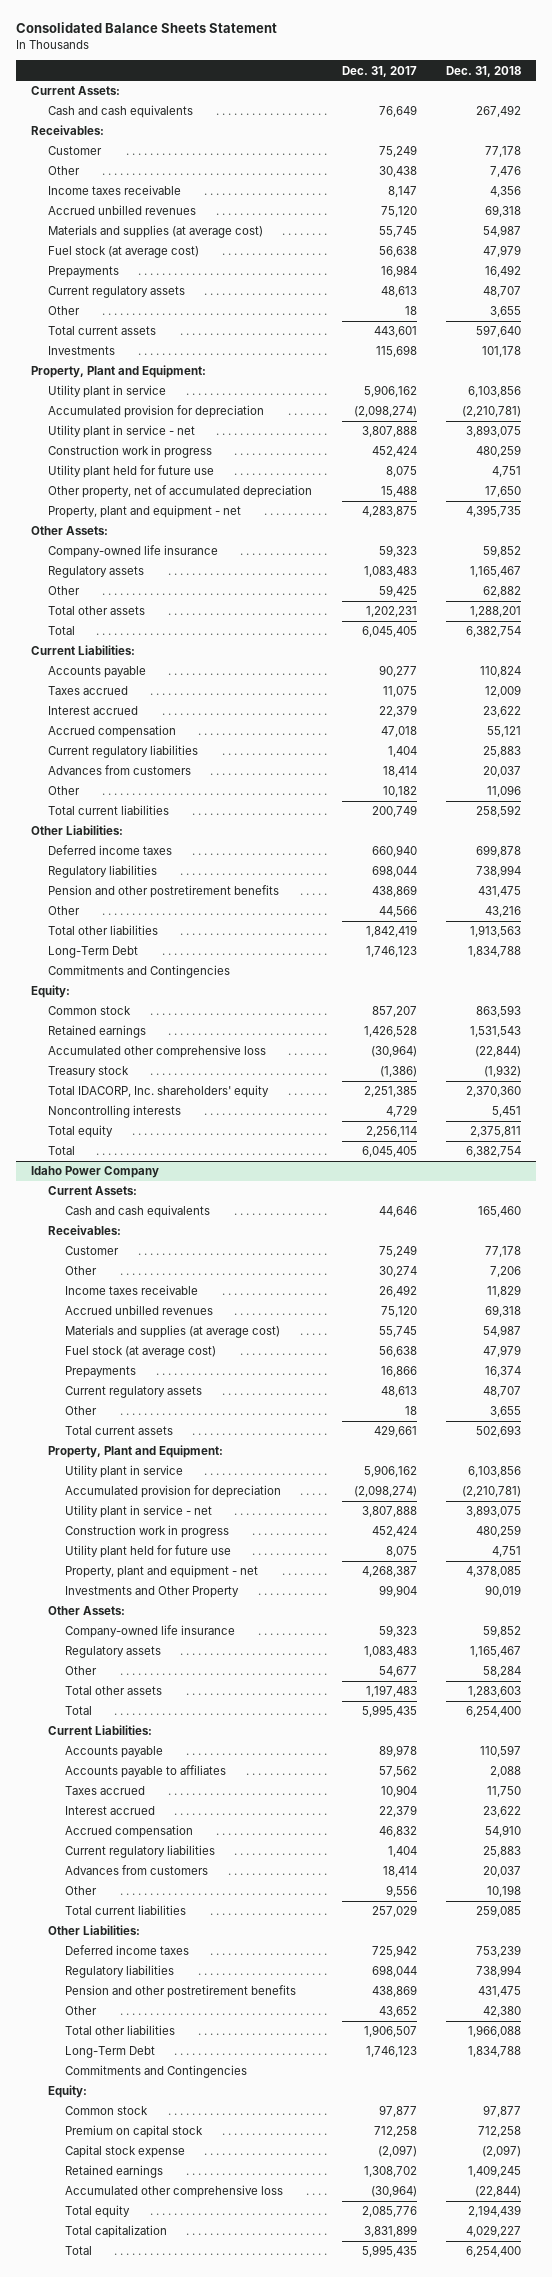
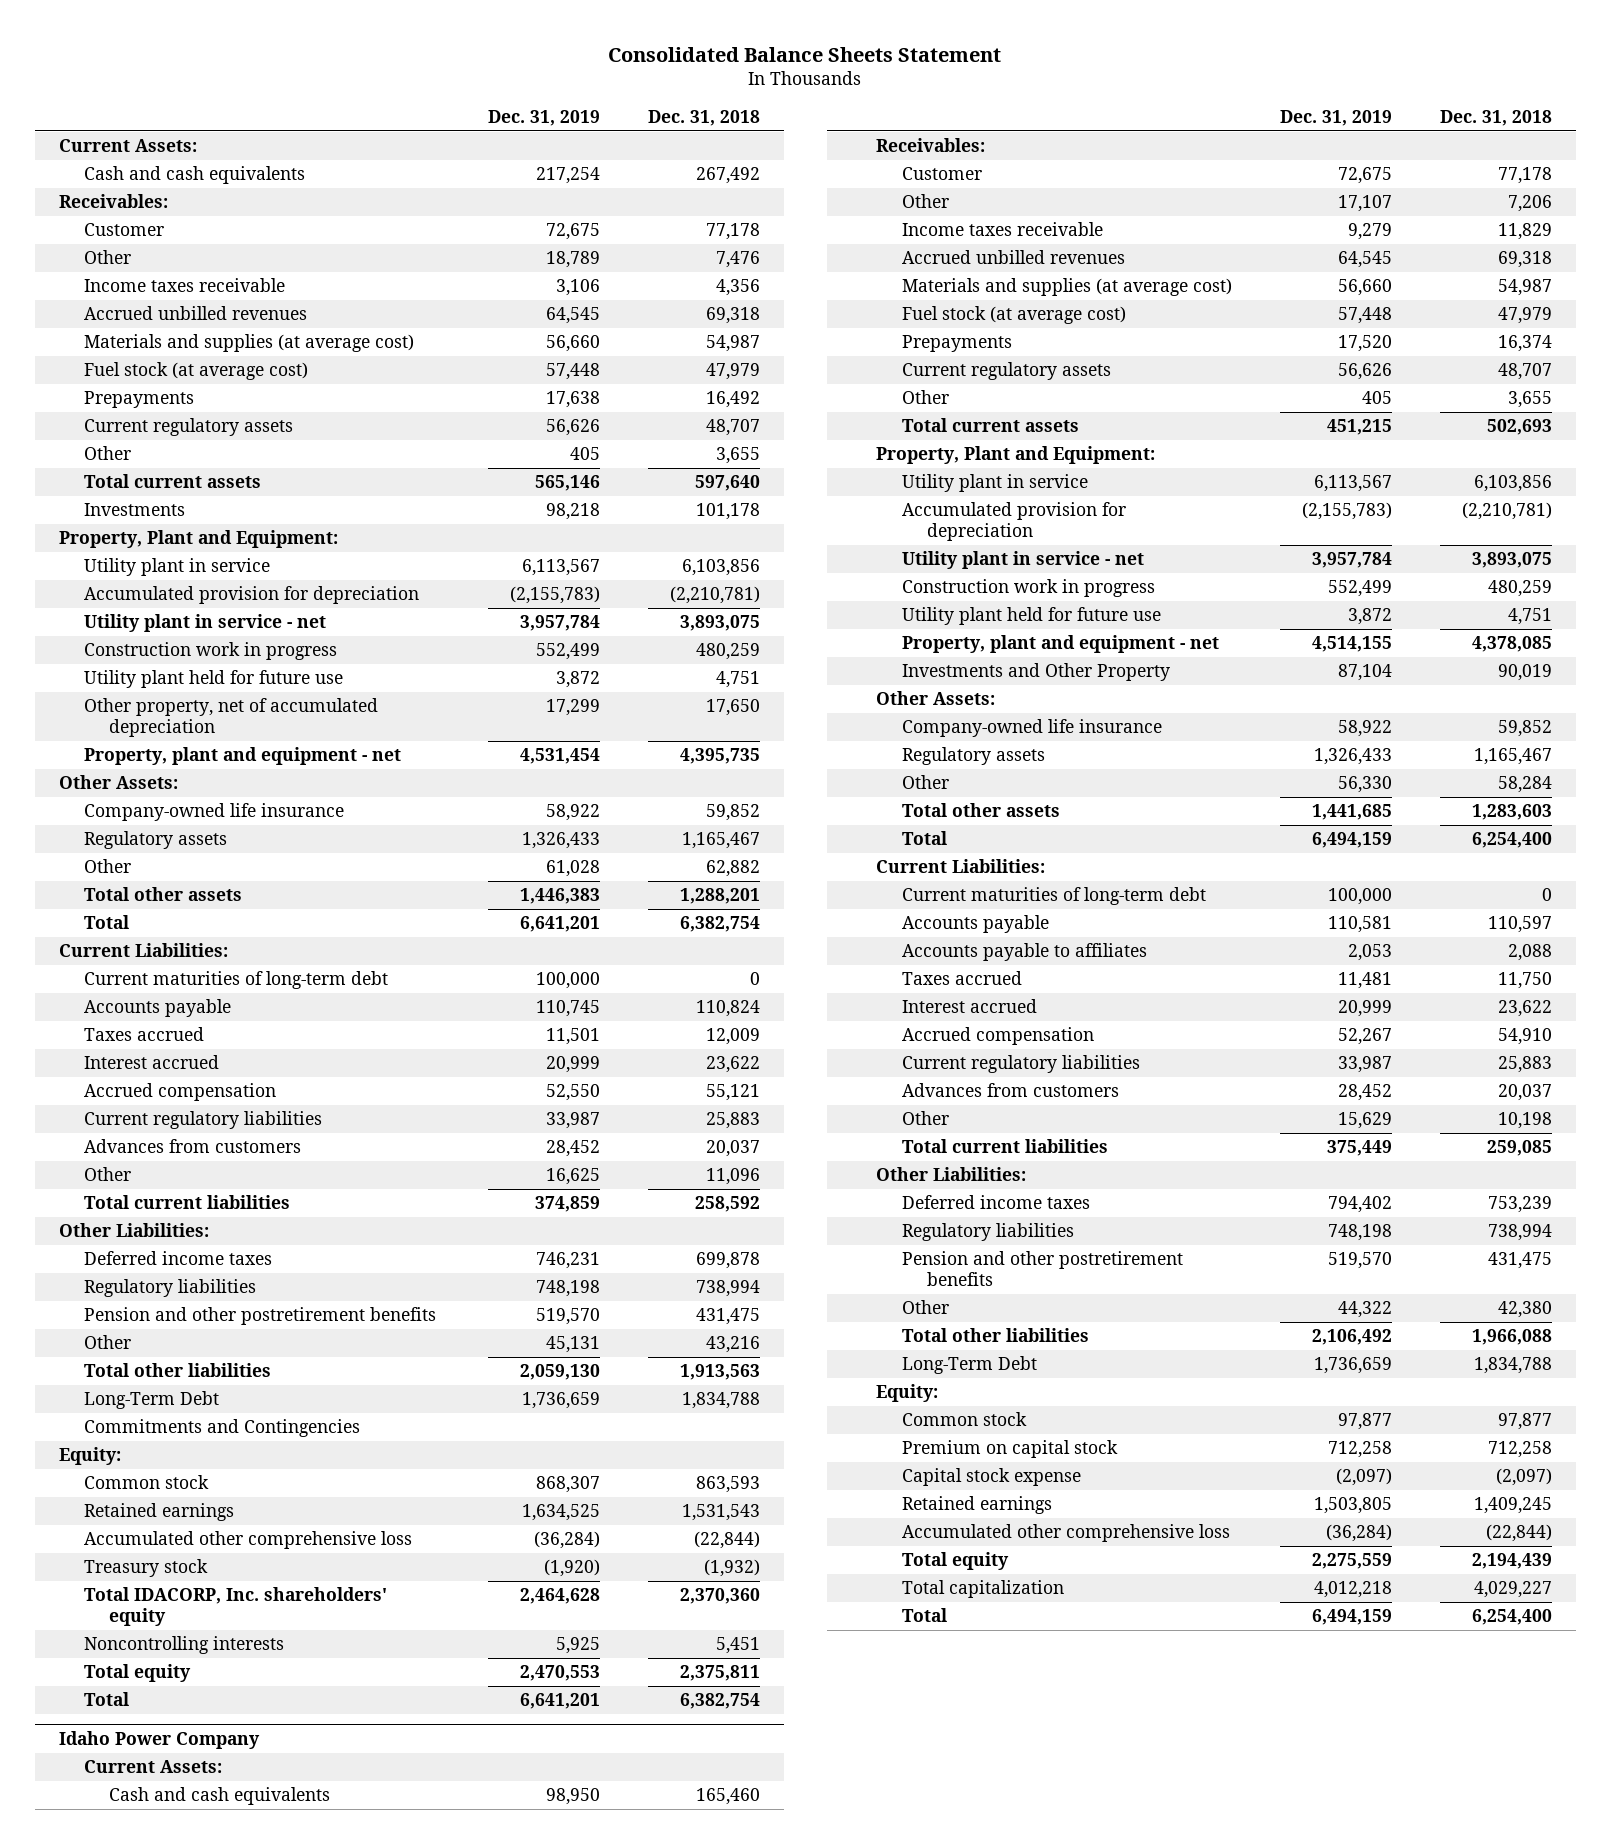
[341,65,417,77] Dec. 31, 2017 -> none
none -> [487,109,600,126] Dec. 31, 2019
none -> [84,971,389,990] Current maturities of long-term debt
none -> [901,887,1206,906] Current maturities of long-term debt
[65,2065,248,2079] Commitments and Contingencies -> none

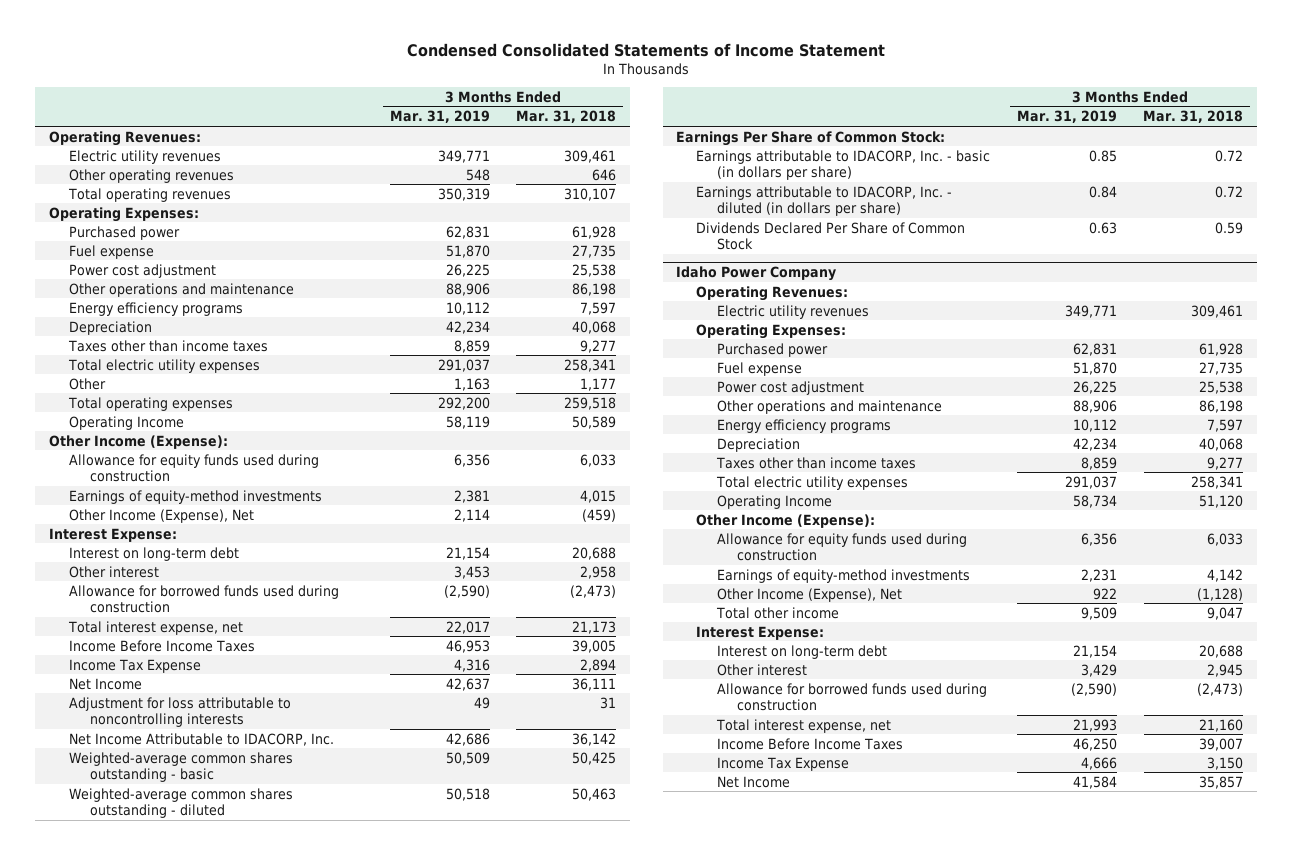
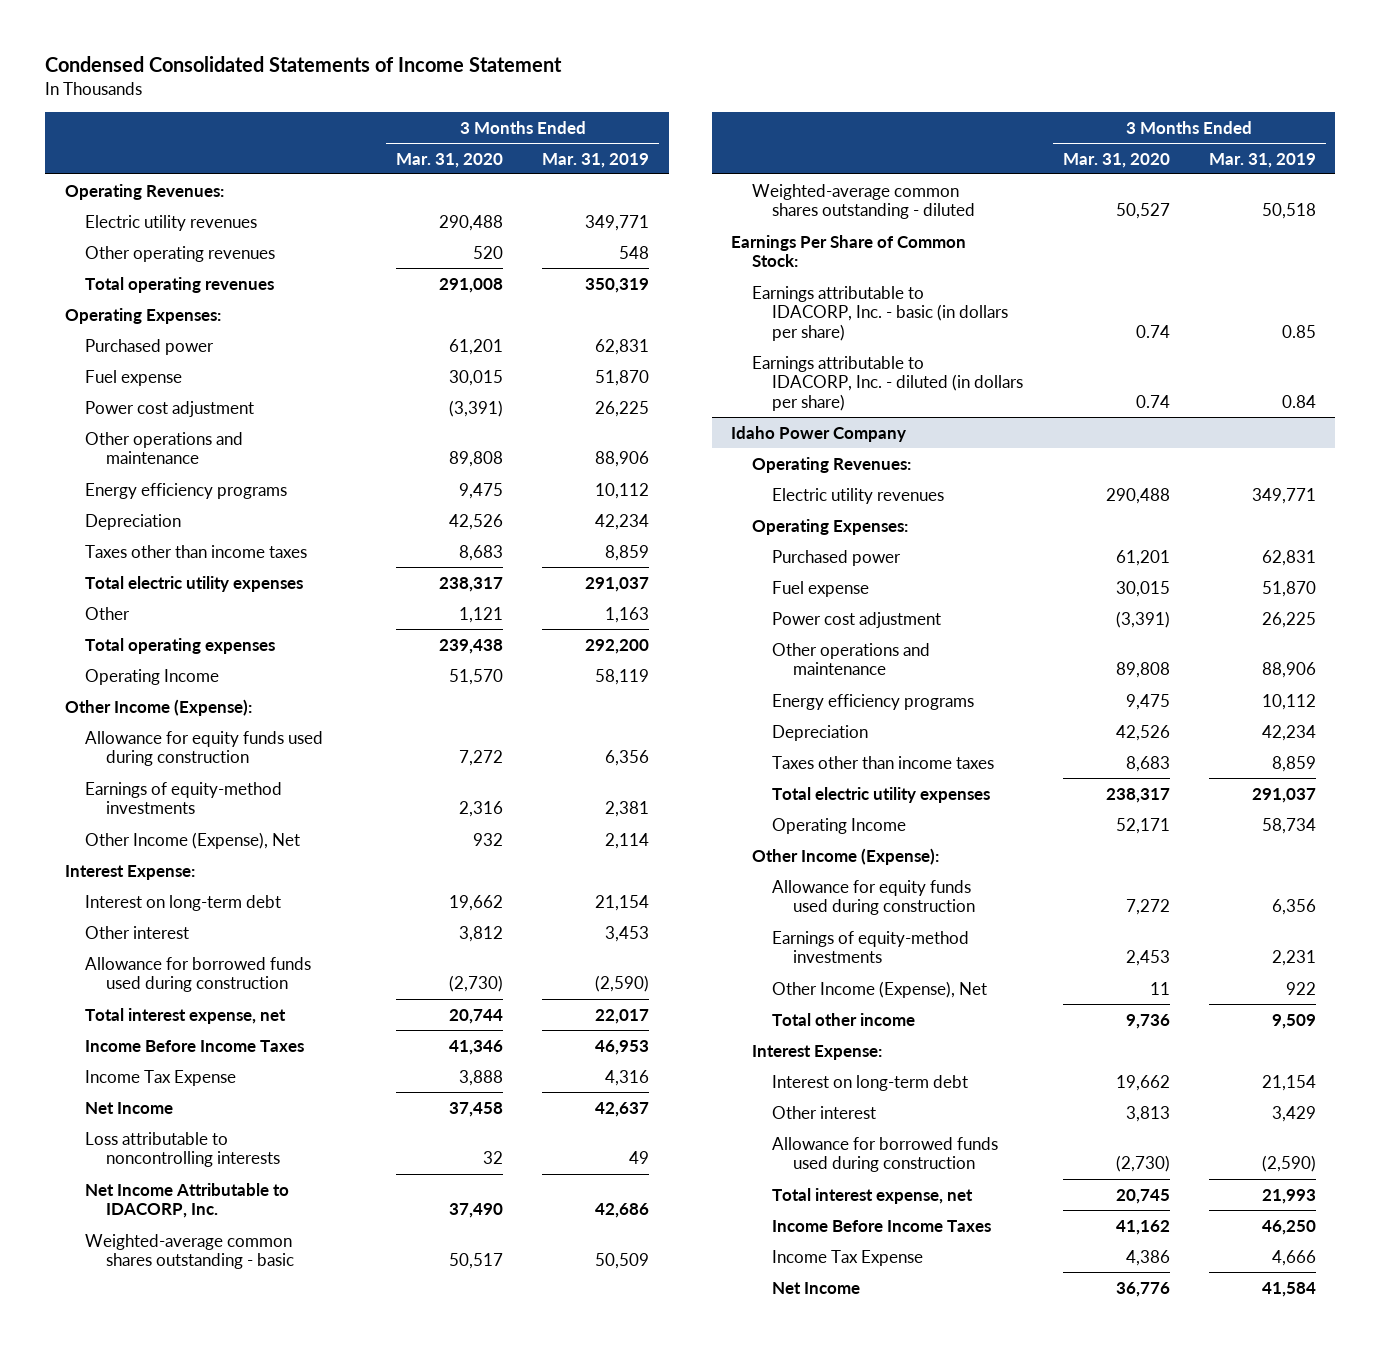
[516,110,617,124] Mar. 31, 2018 -> none
none -> [396,152,504,168] Mar. 31, 2020
[69,696,292,727] Adjustment for loss attributable to noncontrolling interests -> [85,1131,280,1168] Loss attributable to noncontrolling interests
[696,221,966,250] Dividends Declared Per Share of Common Stock -> none

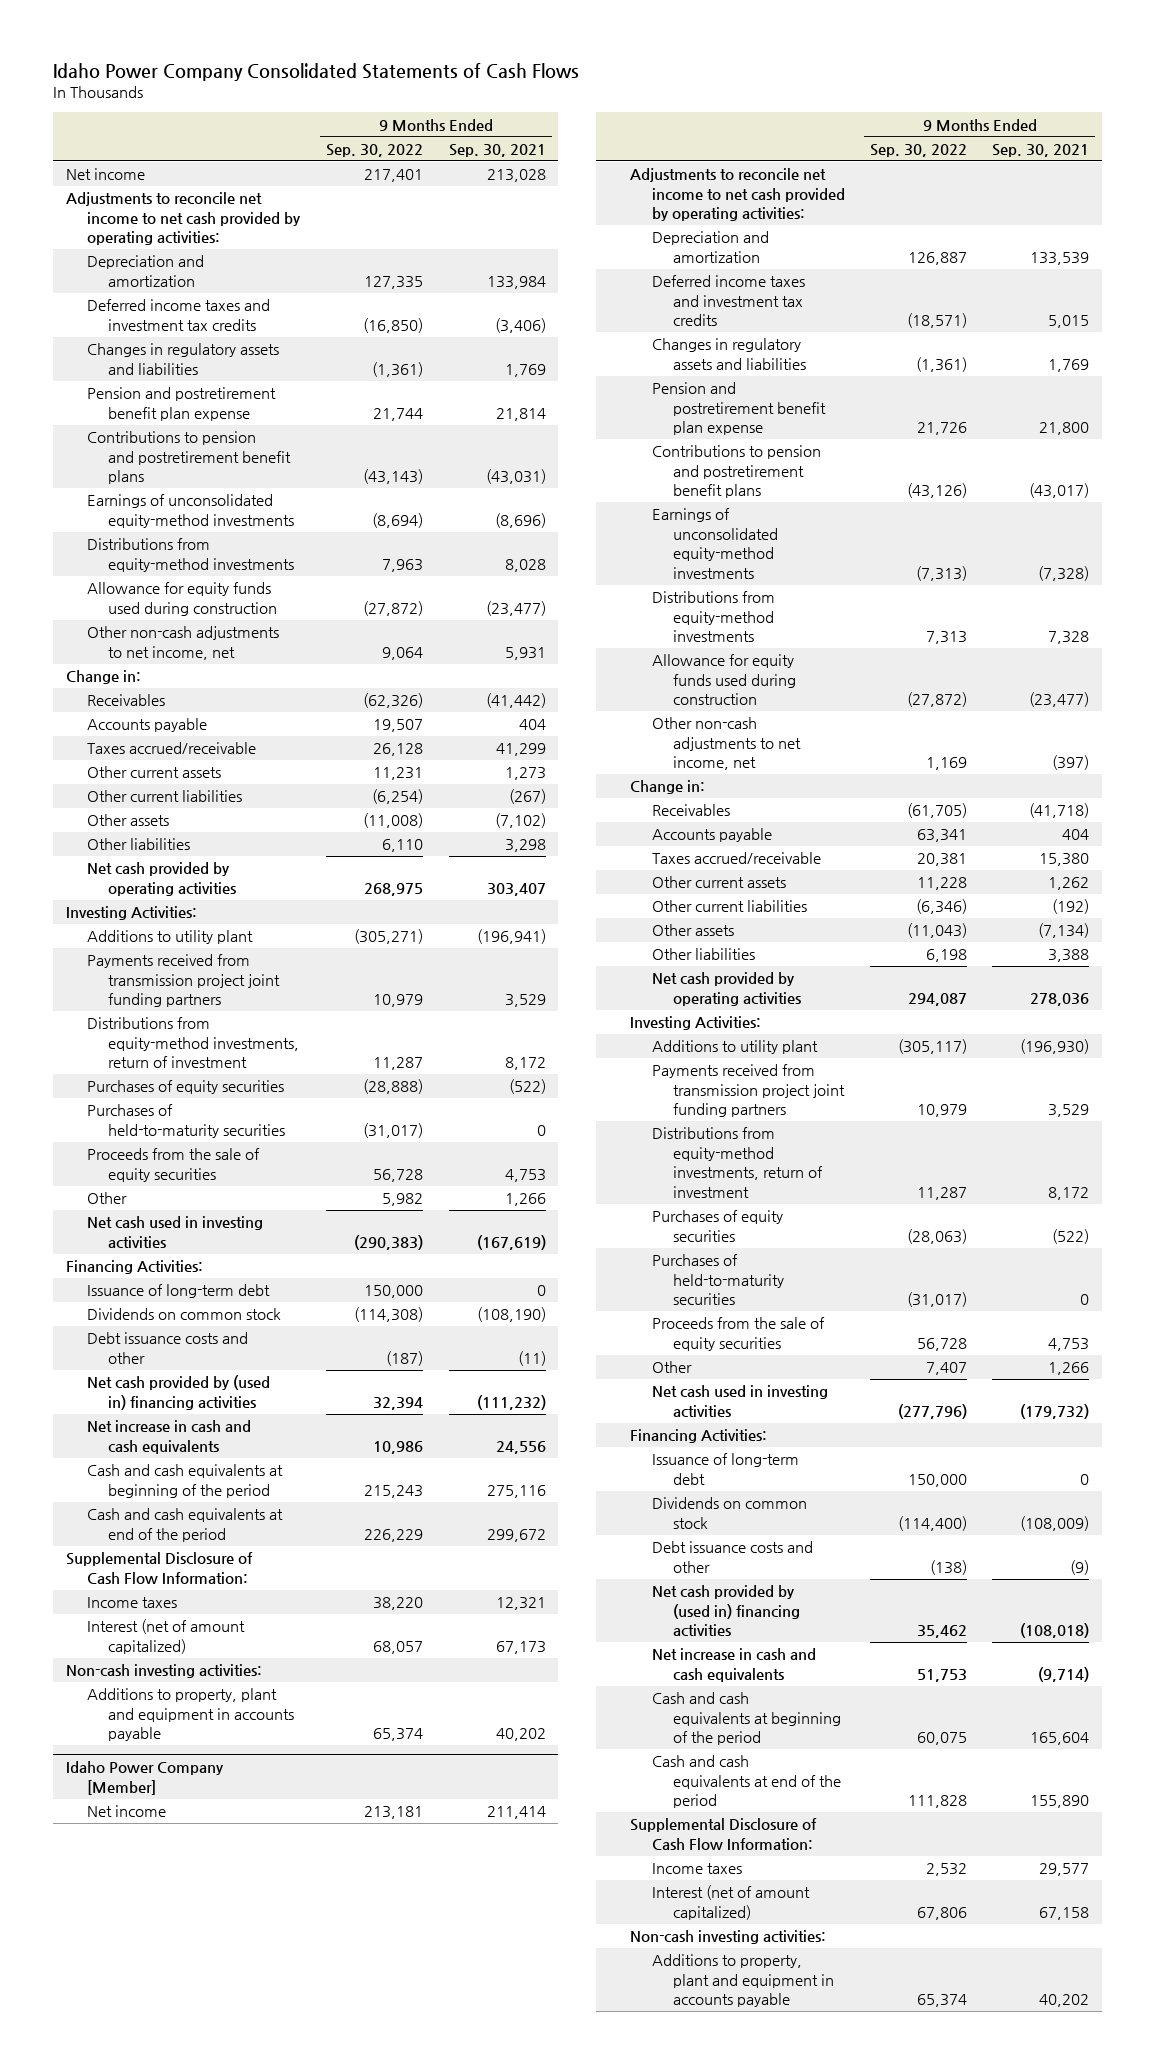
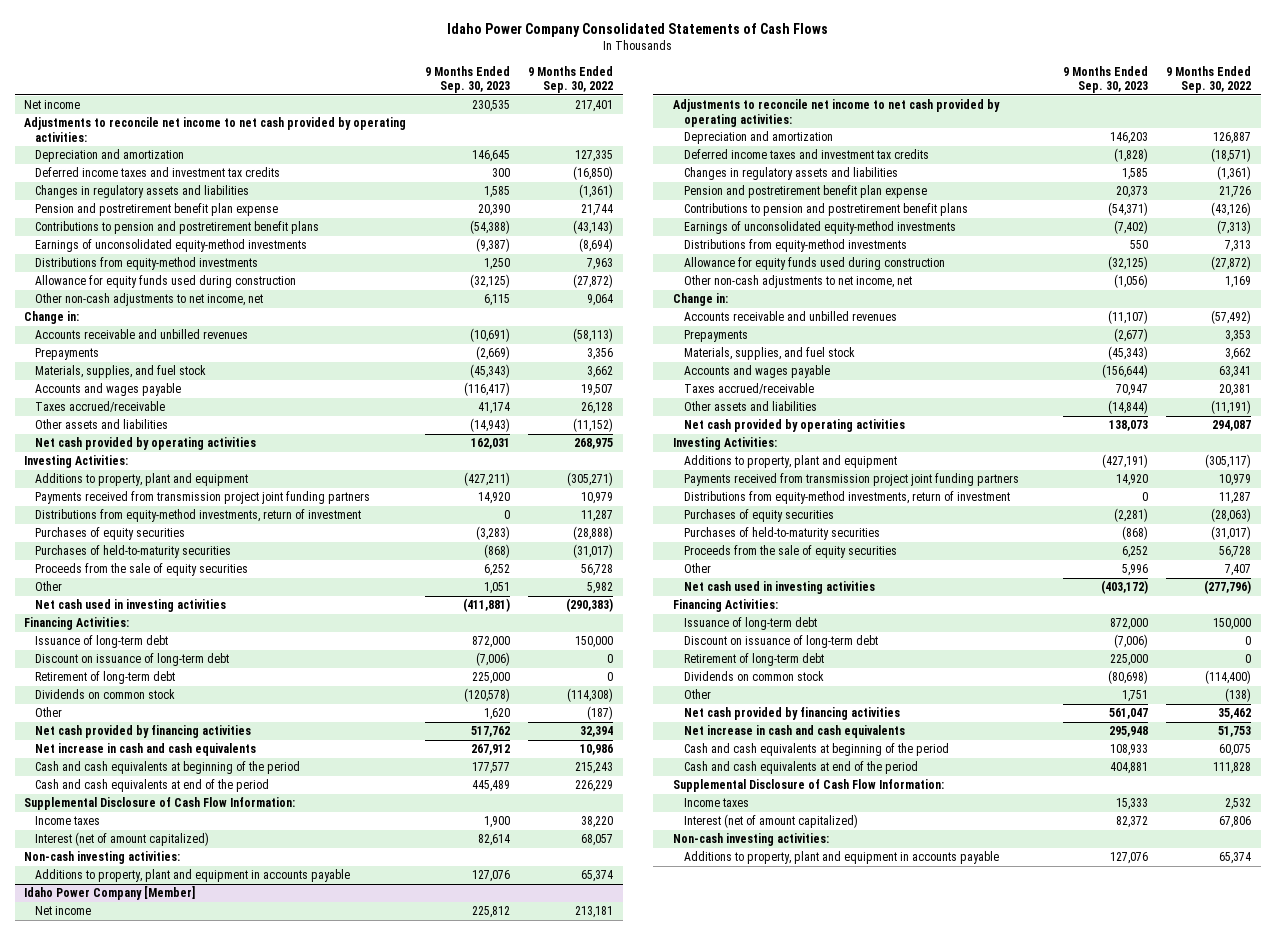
[448,143,546,157] Sep. 30, 2021 -> none
none -> [424,65,510,93] 9 Months Ended Sep. 30, 2023
[86,694,165,707] Receivables -> none
none -> [35,329,249,340] Accounts receivable and unbilled revenues
none -> [35,348,100,361] Prepayments
none -> [35,365,207,379] Materials, supplies, and fuel stock
[86,718,207,733] Accounts payable -> [35,383,182,397] Accounts and wages payable
[86,766,221,779] Other current assets -> none
[86,790,242,803] Other current liabilities -> none
[86,814,169,827] Other assets -> none
[86,838,190,851] Other liabilities -> [35,419,169,430] Other assets and liabilities
[382,839,424,853] 6,110 -> [573,418,614,433] (11,152)
[86,930,253,945] Additions to utility plant -> [35,473,249,487] Additions to property, plant and equipment
none -> [35,653,230,667] Discount on issuance of long-term debt
none -> [35,671,176,685] Retirement of long-term debt
[86,1332,248,1364] Debt issuance costs and other -> [35,707,63,718] Other
[86,1375,270,1410] Net cash provided by (used in) financing activities -> [35,725,252,739] Net cash provided by financing activities
[651,804,730,817] Receivables -> none
none -> [684,311,898,322] Accounts receivable and unbilled revenues
none -> [684,330,749,343] Prepayments
none -> [684,347,856,361] Materials, supplies, and fuel stock
[651,828,772,843] Accounts payable -> [684,365,831,379] Accounts and wages payable
[651,876,786,889] Other current assets -> none
[651,900,807,913] Other current liabilities -> none
[651,924,734,937] Other assets -> none
[651,948,755,961] Other liabilities -> [684,401,818,412] Other assets and liabilities
[925,949,967,963] 6,198 -> [1211,400,1252,415] (11,191)
[651,1040,818,1055] Additions to utility plant -> [684,455,898,469] Additions to property, plant and equipment
none -> [684,635,879,649] Discount on issuance of long-term debt
none -> [684,653,825,667] Retirement of long-term debt
[651,1541,813,1573] Debt issuance costs and other -> [684,689,712,700] Other
[651,1585,800,1637] Net cash provided by (used in) financing activities -> [684,707,901,721] Net cash provided by financing activities

